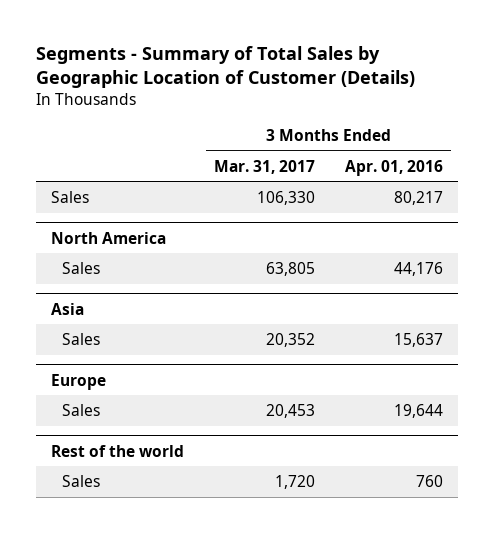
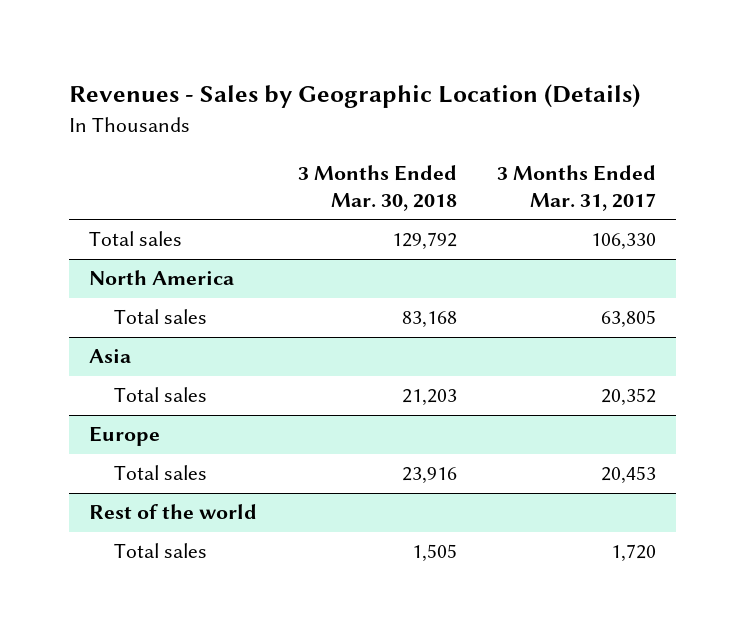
[35,45,415,88] Segments - Summary of Total Sales by Geographic Location of Customer (Details) -> [68,84,640,109] Revenues - Sales by Geographic Location (Details)
[345,159,444,176] Apr. 01, 2016 -> none
none -> [297,164,457,212] 3 Months Ended Mar. 30, 2018
[50,190,89,203] Sales -> [89,231,183,247] Total sales
[62,261,101,274] Sales -> [114,309,208,325] Total sales
[62,332,101,345] Sales -> [114,387,208,403] Total sales
[62,403,101,416] Sales -> [114,465,208,481] Total sales
[62,474,101,487] Sales -> [114,543,208,559] Total sales

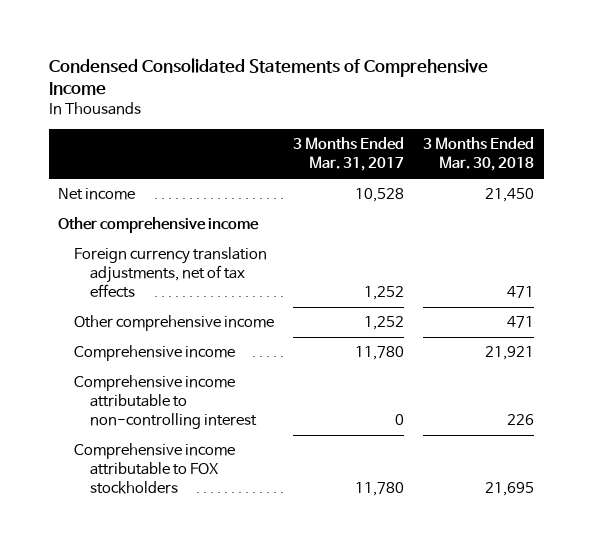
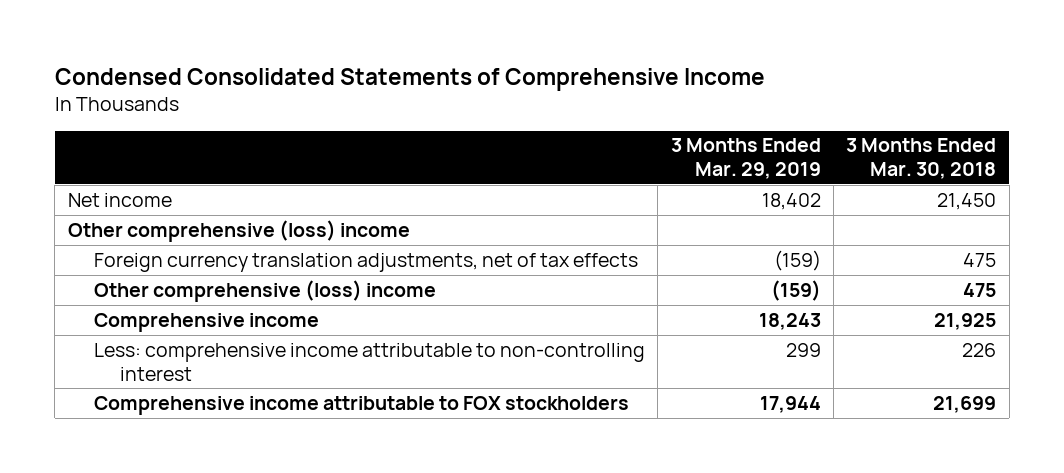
[293,137,405,172] 3 Months Ended Mar. 31, 2017 -> none
none -> [670,138,821,180] 3 Months Ended Mar. 29, 2019
[58,217,260,234] Other comprehensive income -> [67,219,410,242] Other comprehensive (loss) income
[507,286,535,299] 471 -> [963,252,997,267] 475
[74,315,275,332] Other comprehensive income -> [93,279,436,302] Other comprehensive (loss) income
[507,316,535,329] 471 -> [963,282,997,297] 475
[485,346,535,361] 21,921 -> [934,312,997,330] 21,925
[74,375,258,430] Comprehensive income attributable to non-controlling interest -> [93,342,645,381] Less: comprehensive income attributable to non-controlling interest
[485,482,535,497] 21,695 -> [933,395,997,413] 21,699

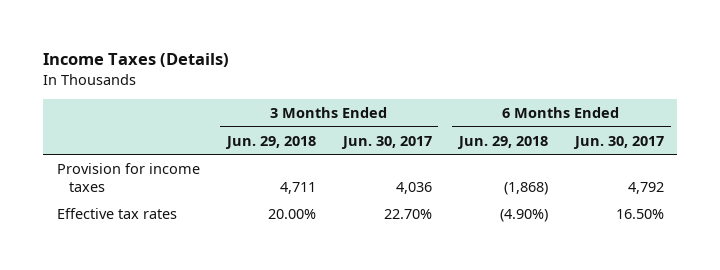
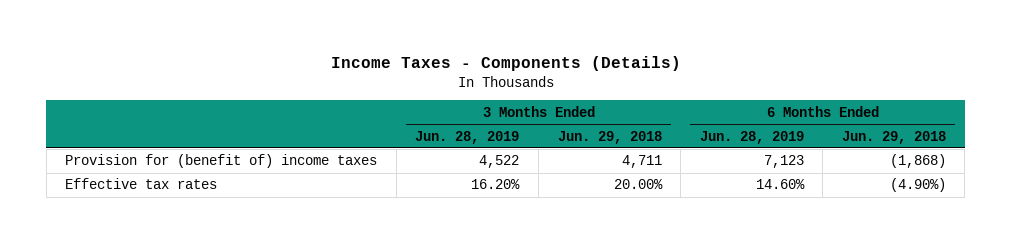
[43,53,230,68] Income Taxes (Details) -> [330,55,681,71] Income Taxes - Components (Details)
[340,135,432,149] Jun. 30, 2017 -> none
[572,135,664,149] Jun. 30, 2017 -> none
none -> [415,130,520,144] Jun. 28, 2019
none -> [699,130,804,144] Jun. 28, 2019
[56,162,200,192] Provision for income taxes -> [65,154,378,169] Provision for (benefit of) income taxes

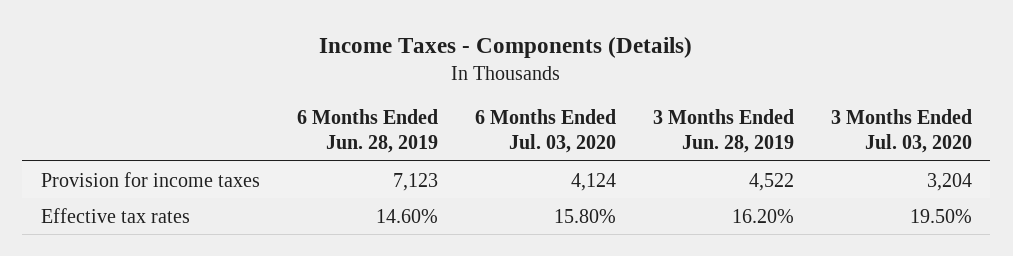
[557,130,662,144] Jun. 29, 2018 -> none
[841,130,946,144] Jun. 29, 2018 -> none
none -> [474,109,616,153] 6 Months Ended Jul. 03, 2020
none -> [830,109,972,153] 3 Months Ended Jul. 03, 2020
[65,154,378,169] Provision for (benefit of) income taxes -> [40,171,260,187] Provision for income taxes

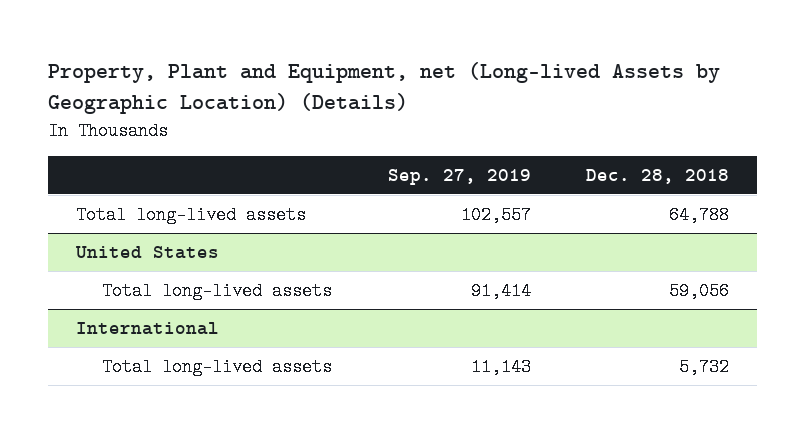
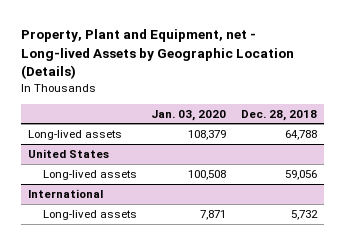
[47,62,720,115] Property, Plant and Equipment, net (Long-lived Assets by Geographic Location) (Details) -> [21,29,295,79] Property, Plant and Equipment, net - Long-lived Assets by Geographic Location (Details)
[387,168,531,185] Sep. 27, 2019 -> none
none -> [151,109,227,121] Jan. 03, 2020
[75,206,306,225] Total long-lived assets -> [28,130,123,141] Long-lived assets
[102,282,333,301] Total long-lived assets -> [43,170,138,181] Long-lived assets
[102,358,333,377] Total long-lived assets -> [43,210,138,221] Long-lived assets

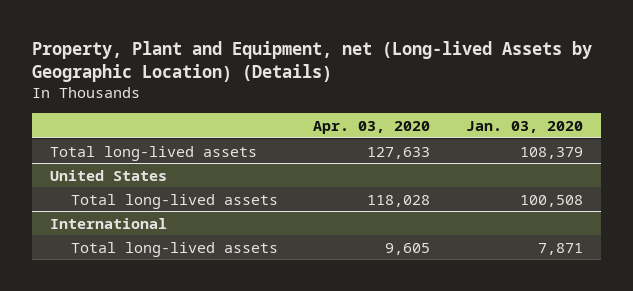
[21,29,295,79] Property, Plant and Equipment, net - Long-lived Assets by Geographic Location (Details) -> [31,41,592,83] Property, Plant and Equipment, net (Long-lived Assets by Geographic Location) (Details)
[240,109,317,121] Dec. 28, 2018 -> none
none -> [313,120,431,134] Apr. 03, 2020
[28,130,123,141] Long-lived assets -> [49,145,257,161] Total long-lived assets
[43,170,138,181] Long-lived assets -> [70,193,278,209] Total long-lived assets
[43,210,138,221] Long-lived assets -> [70,241,278,257] Total long-lived assets

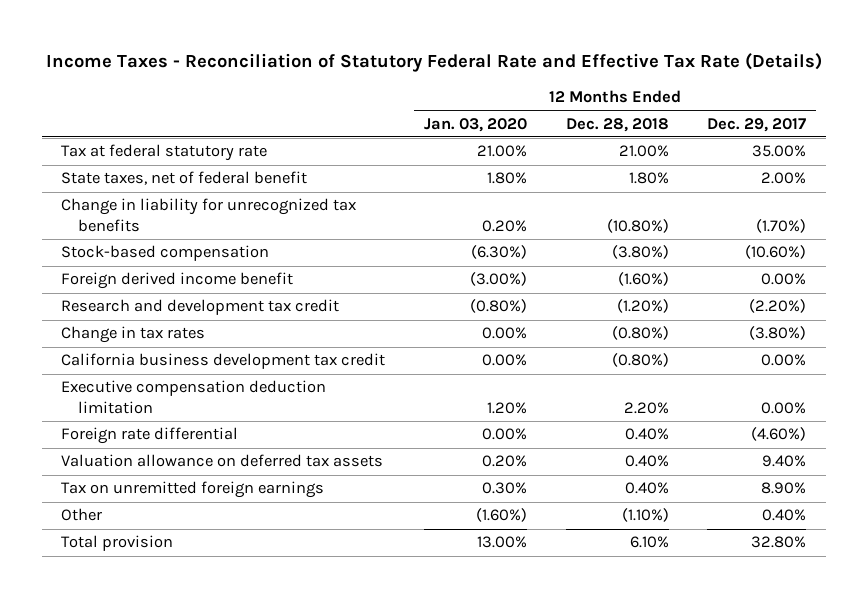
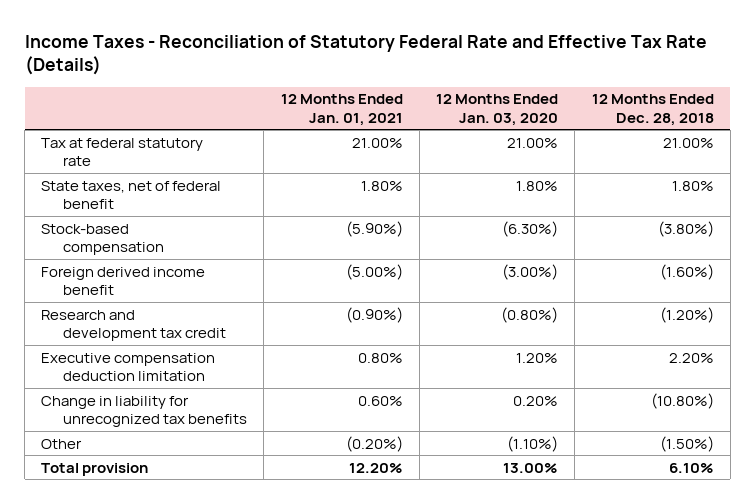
[707,117,807,132] Dec. 29, 2017 -> none
none -> [280,94,403,126] 12 Months Ended Jan. 01, 2021
[61,326,206,344] Change in tax rates -> none
[61,353,386,370] California business development tax credit -> none
[61,427,239,445] Foreign rate differential -> none
[61,454,384,468] Valuation allowance on deferred tax assets -> none
[61,481,325,499] Tax on unremitted foreign earnings -> none
[61,198,357,233] Change in liability for unrecognized tax benefits -> [41,395,248,428] Change in liability for unrecognized tax benefits
[476,508,528,523] (1.60%) -> [507,435,559,452] (1.10%)
[621,508,669,523] (1.10%) -> [659,435,714,452] (1.50%)

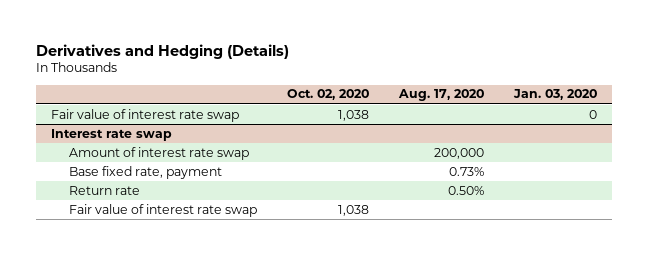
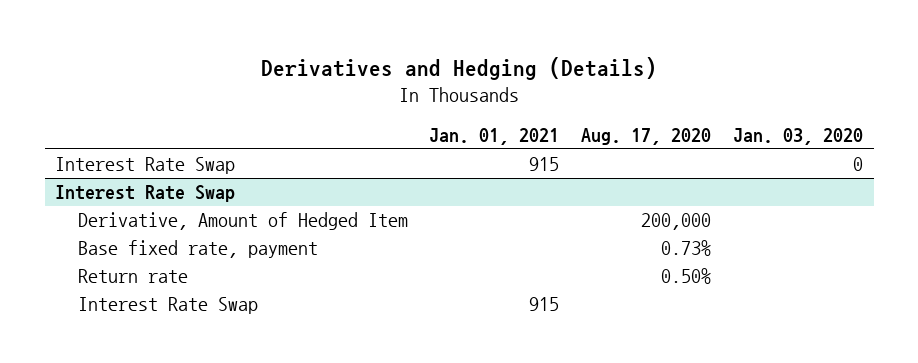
[287,89,370,101] Oct. 02, 2020 -> none
none -> [429,127,560,145] Jan. 01, 2021
[51,108,240,122] Fair value of interest rate swap -> [55,157,236,175] Interest Rate Swap
[51,128,173,141] Interest rate swap -> [55,185,236,203] Interest Rate Swap
[69,146,250,160] Amount of interest rate swap -> [77,212,408,231] Derivative, Amount of Hedged Item
[69,203,258,217] Fair value of interest rate swap -> [77,297,258,315] Interest Rate Swap

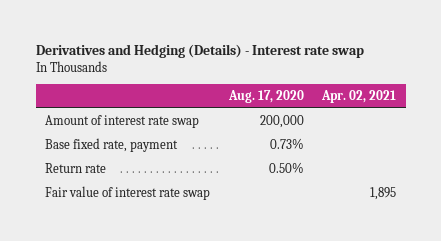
[261,56,658,80] Derivatives and Hedging (Details) -> [35,43,364,58] Derivatives and Hedging (Details) - Interest rate swap
[429,127,560,145] Jan. 01, 2021 -> none
[732,127,863,145] Jan. 03, 2020 -> none
none -> [321,89,397,103] Apr. 02, 2021
[55,157,236,175] Interest Rate Swap -> none
[55,185,236,203] Interest Rate Swap -> none
[77,212,408,231] Derivative, Amount of Hedged Item -> [45,115,200,129] Amount of interest rate swap
[77,297,258,315] Interest Rate Swap -> [45,186,211,201] Fair value of interest rate swap

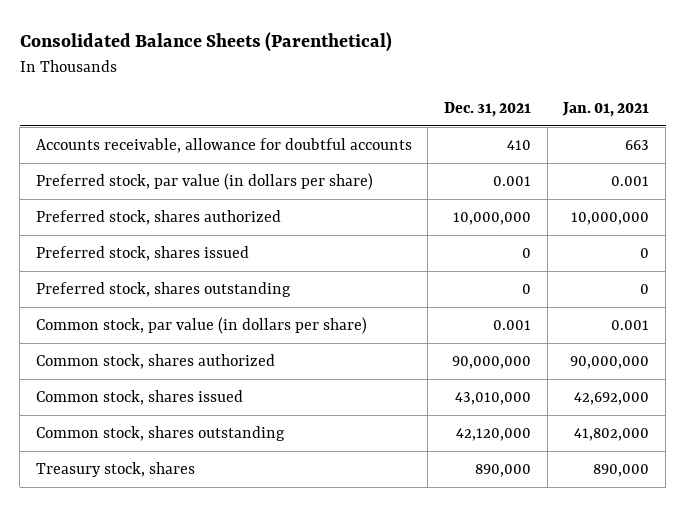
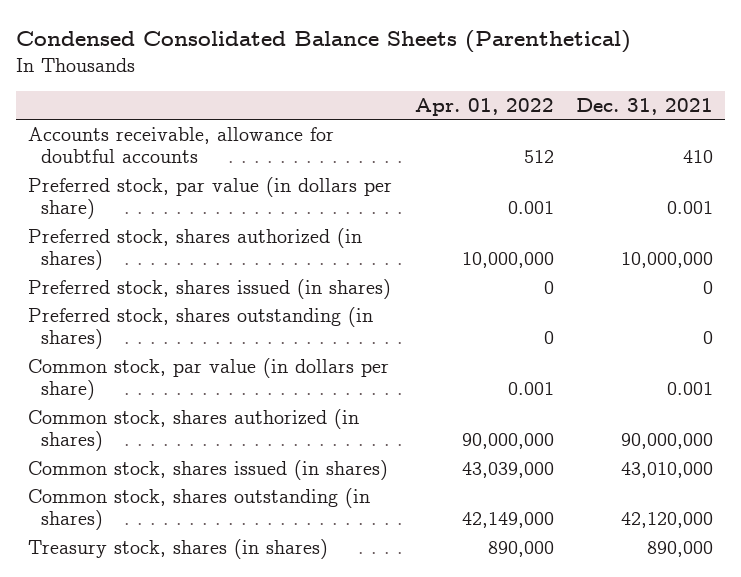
[19,32,392,53] Consolidated Balance Sheets (Parenthetical) -> [16,29,632,53] Condensed Consolidated Balance Sheets (Parenthetical)
[562,101,650,117] Jan. 01, 2021 -> none
none -> [414,98,554,117] Apr. 01, 2022
[35,210,281,226] Preferred stock, shares authorized -> [27,227,362,271] Preferred stock, shares authorized (in shares)
[35,246,249,262] Preferred stock, shares issued -> [27,278,391,299] Preferred stock, shares issued (in shares)
[35,282,291,298] Preferred stock, shares outstanding -> [27,306,373,350] Preferred stock, shares outstanding (in shares)
[35,354,275,370] Common stock, shares authorized -> [27,408,359,452] Common stock, shares authorized (in shares)
[35,390,243,406] Common stock, shares issued -> [27,459,388,480] Common stock, shares issued (in shares)
[35,426,285,442] Common stock, shares outstanding -> [27,487,370,531] Common stock, shares outstanding (in shares)
[35,462,195,478] Treasury stock, shares -> [27,538,328,559] Treasury stock, shares (in shares)

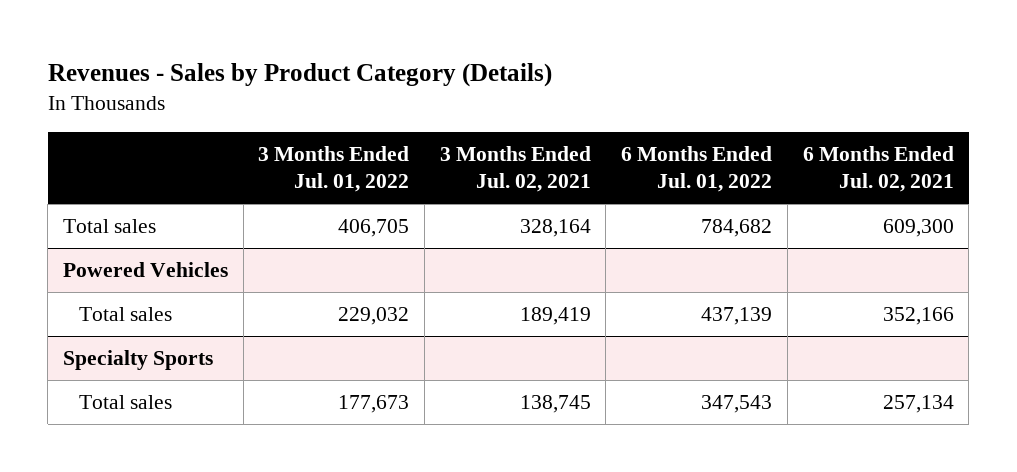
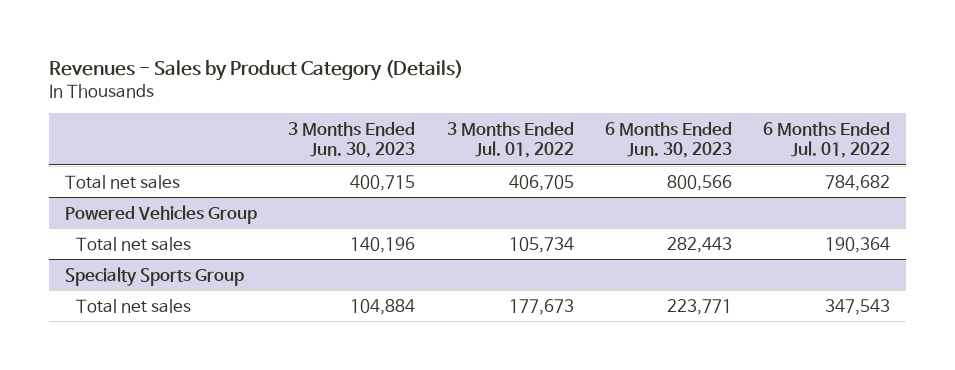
[439,145,591,193] 3 Months Ended Jul. 02, 2021 -> none
[802,145,954,193] 6 Months Ended Jul. 02, 2021 -> none
none -> [288,122,416,159] 3 Months Ended Jun. 30, 2023
none -> [604,122,732,159] 6 Months Ended Jun. 30, 2023
[62,218,156,233] Total sales -> [64,174,180,189] Total net sales
[62,261,228,277] Powered Vehicles -> [64,204,257,224] Powered Vehicles Group
[79,306,173,321] Total sales -> [76,236,192,251] Total net sales
[338,306,410,325] 229,032 -> [508,236,574,253] 105,734
[701,306,773,325] 437,139 -> [825,236,891,253] 190,364
[62,349,213,370] Specialty Sports -> [64,266,244,286] Specialty Sports Group
[79,394,173,409] Total sales -> [76,298,192,313] Total net sales

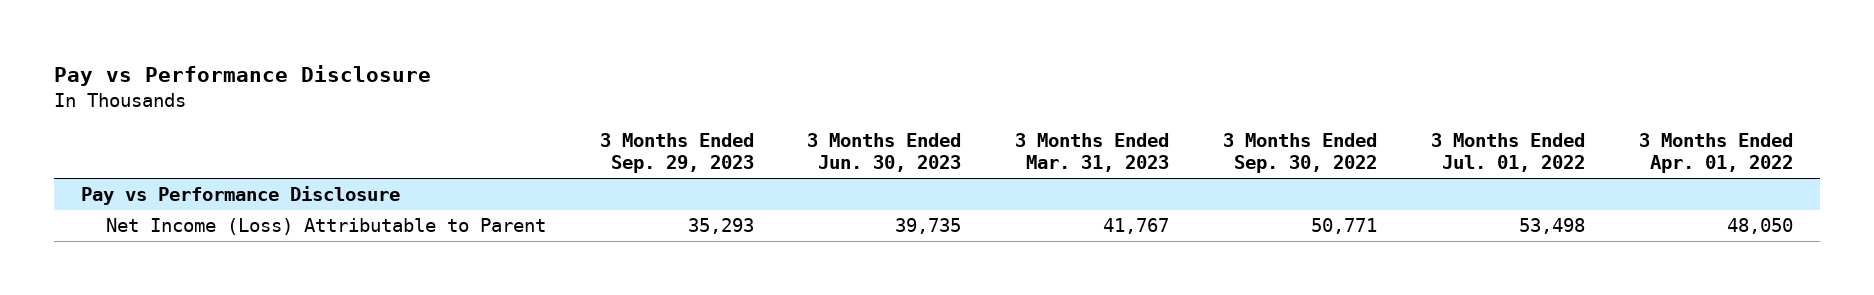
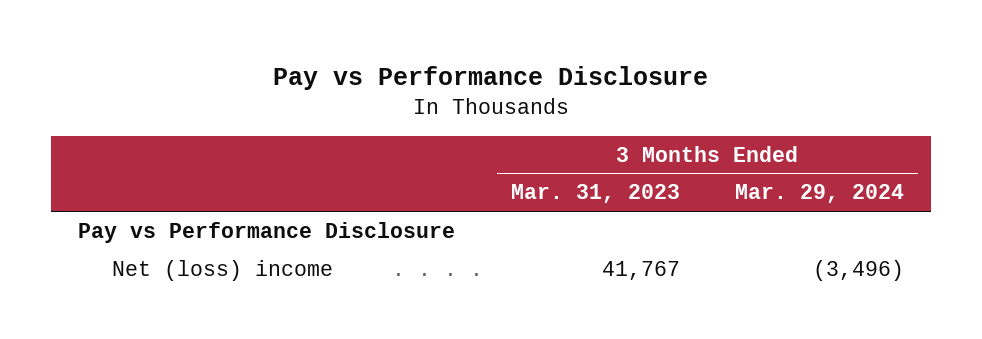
[599,133,754,174] 3 Months Ended Sep. 29, 2023 -> none
[807,133,962,173] 3 Months Ended Jun. 30, 2023 -> none
[1223,133,1378,174] 3 Months Ended Sep. 30, 2022 -> none
[1431,133,1586,173] 3 Months Ended Jul. 01, 2022 -> none
[1639,133,1794,174] 3 Months Ended Apr. 01, 2022 -> none
none -> [734,184,904,204] Mar. 29, 2024
[105,218,546,236] Net Income (Loss) Attributable to Parent -> [112,260,334,282] Net (loss) income

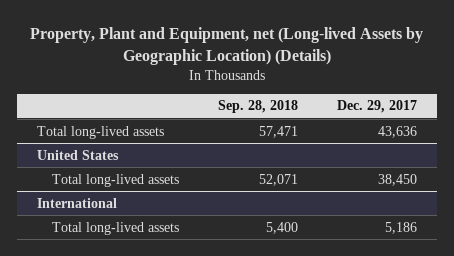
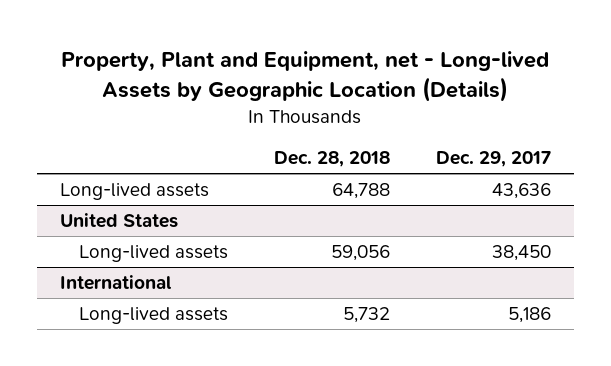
[29,27,423,65] Property, Plant and Equipment, net (Long-lived Assets by Geographic Location) (Details) -> [61,50,550,102] Property, Plant and Equipment, net - Long-lived Assets by Geographic Location (Details)
[217,100,298,114] Sep. 28, 2018 -> none
none -> [273,150,390,167] Dec. 28, 2018
[36,125,164,139] Total long-lived assets -> [59,183,209,201] Long-lived assets
[51,173,179,187] Total long-lived assets -> [78,245,228,263] Long-lived assets
[51,221,179,235] Total long-lived assets -> [78,307,228,325] Long-lived assets

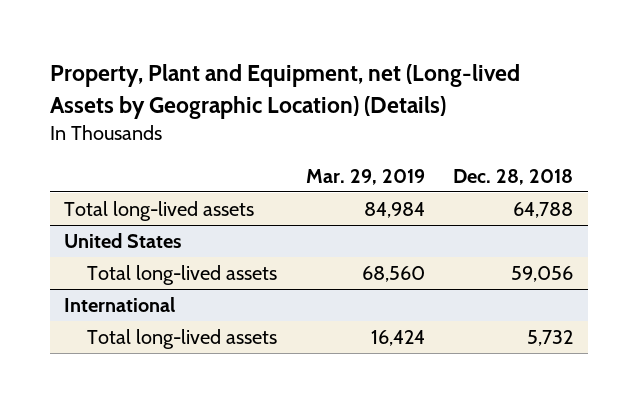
[61,50,550,102] Property, Plant and Equipment, net - Long-lived Assets by Geographic Location (Details) -> [49,64,520,119] Property, Plant and Equipment, net (Long-lived Assets by Geographic Location) (Details)
[435,150,551,167] Dec. 29, 2017 -> none
none -> [305,168,425,185] Mar. 29, 2019
[59,183,209,201] Long-lived assets -> [64,200,255,221] Total long-lived assets
[78,245,228,263] Long-lived assets -> [86,264,277,285] Total long-lived assets
[78,307,228,325] Long-lived assets -> [86,328,277,349] Total long-lived assets

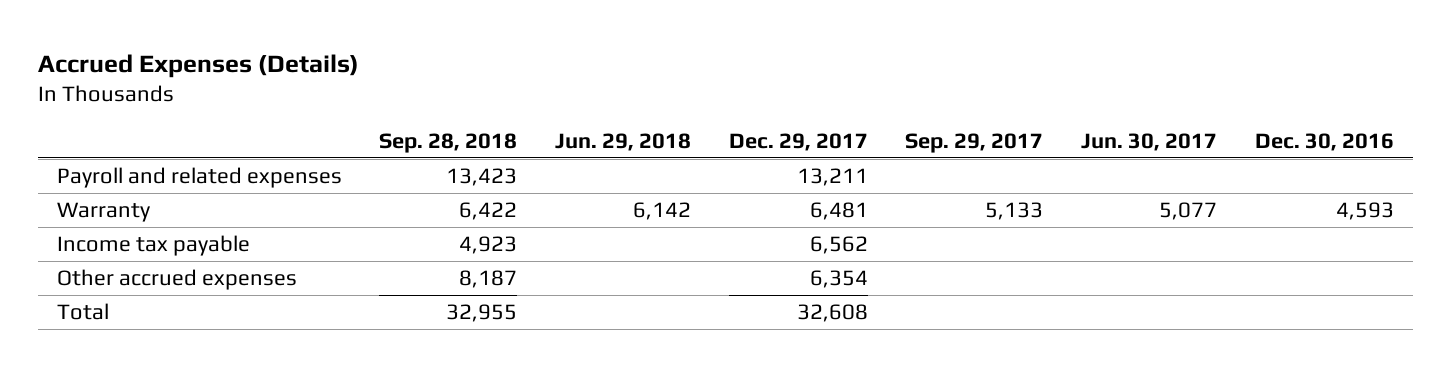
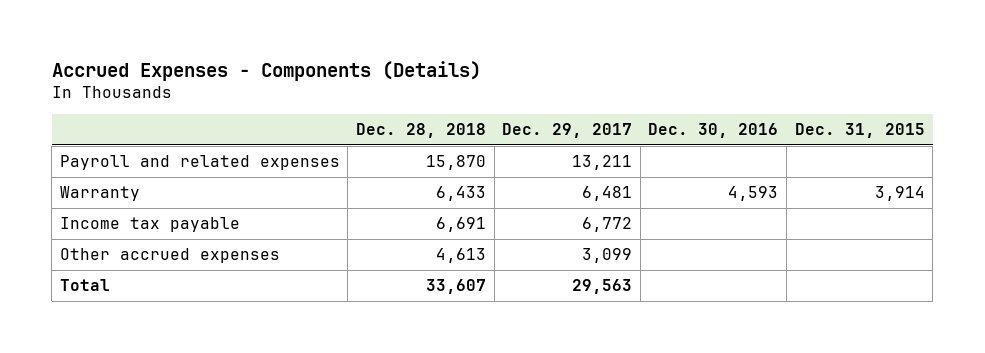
[37,53,359,78] Accrued Expenses (Details) -> [51,60,481,81] Accrued Expenses - Components (Details)
[379,132,518,153] Sep. 28, 2018 -> none
[555,132,692,151] Jun. 29, 2018 -> none
[905,132,1044,153] Sep. 29, 2017 -> none
[1081,132,1218,151] Jun. 30, 2017 -> none
none -> [356,123,487,139] Dec. 28, 2018
none -> [794,123,925,139] Dec. 31, 2015
[809,236,868,255] 6,562 -> [582,217,633,233] 6,772
[809,270,868,289] 6,354 -> [582,248,633,264] 3,099
[796,304,868,323] 32,608 -> [572,279,633,295] 29,563

